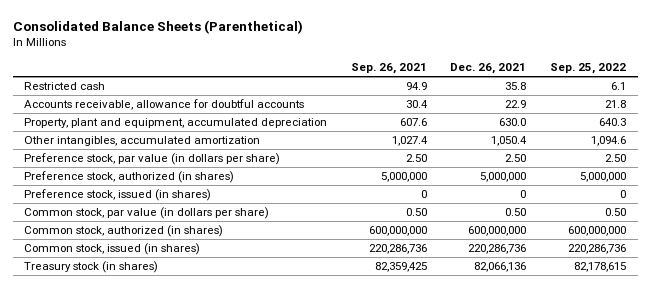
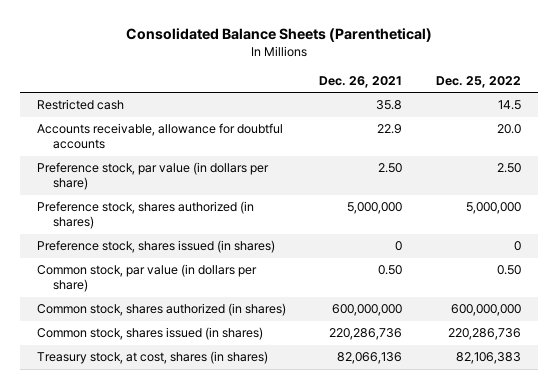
[350,63,427,75] Sep. 26, 2021 -> none
[549,63,626,75] Sep. 25, 2022 -> none
none -> [436,75,522,88] Dec. 25, 2022
[24,118,328,129] Property, plant and equipment, accumulated depreciation -> none
[24,136,261,147] Other intangibles, accumulated amortization -> none
[24,171,235,184] Preference stock, authorized (in shares) -> [36,201,254,230] Preference stock, shares authorized (in shares)
[24,189,212,202] Preference stock, issued (in shares) -> [36,240,275,254] Preference stock, shares issued (in shares)
[24,225,224,238] Common stock, authorized (in shares) -> [36,303,286,317] Common stock, shares authorized (in shares)
[24,243,201,256] Common stock, issued (in shares) -> [36,327,263,341] Common stock, shares issued (in shares)
[24,261,159,274] Treasury stock (in shares) -> [36,351,268,365] Treasury stock, at cost, shares (in shares)

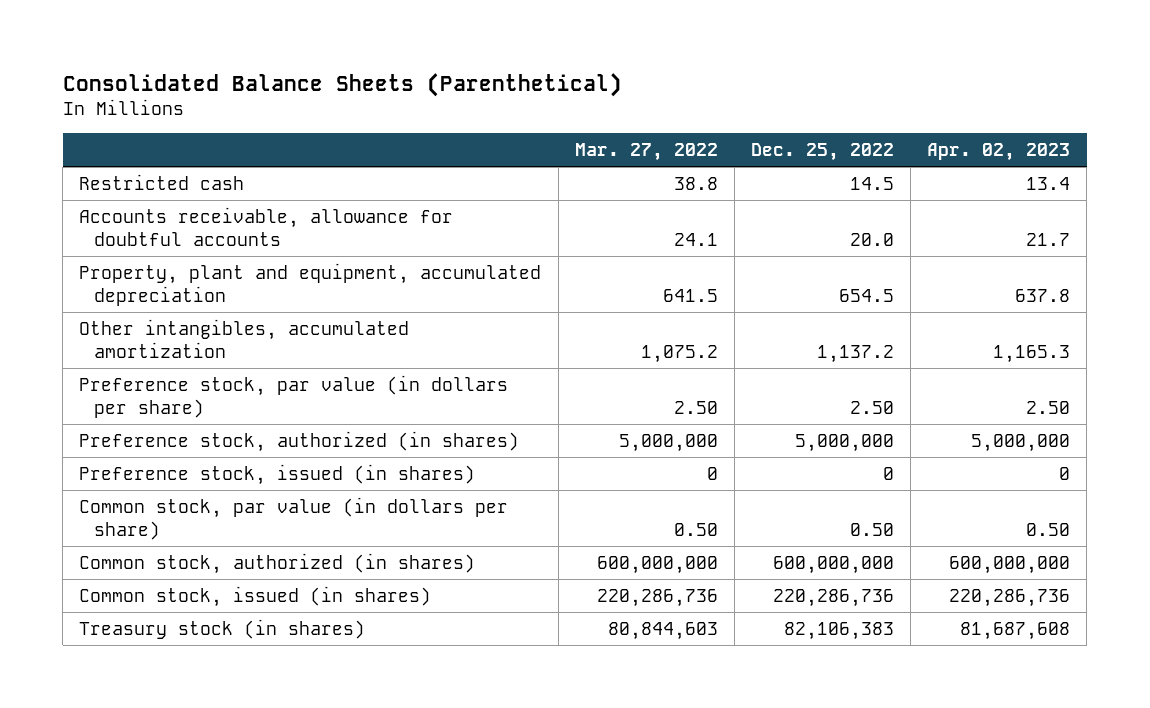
[319,75,403,88] Dec. 26, 2021 -> none
none -> [574,142,718,161] Mar. 27, 2022
none -> [927,142,1071,161] Apr. 02, 2023
none -> [79,262,542,306] Property, plant and equipment, accumulated depreciation
none -> [79,318,410,358] Other intangibles, accumulated amortization
[36,201,254,230] Preference stock, shares authorized (in shares) -> [79,430,520,452] Preference stock, authorized (in shares)
[36,240,275,254] Preference stock, shares issued (in shares) -> [79,463,476,485] Preference stock, issued (in shares)
[36,303,286,317] Common stock, shares authorized (in shares) -> [79,552,476,574] Common stock, authorized (in shares)
[36,327,263,341] Common stock, shares issued (in shares) -> [79,585,432,607] Common stock, issued (in shares)
[36,351,268,365] Treasury stock, at cost, shares (in shares) -> [79,618,366,639] Treasury stock (in shares)

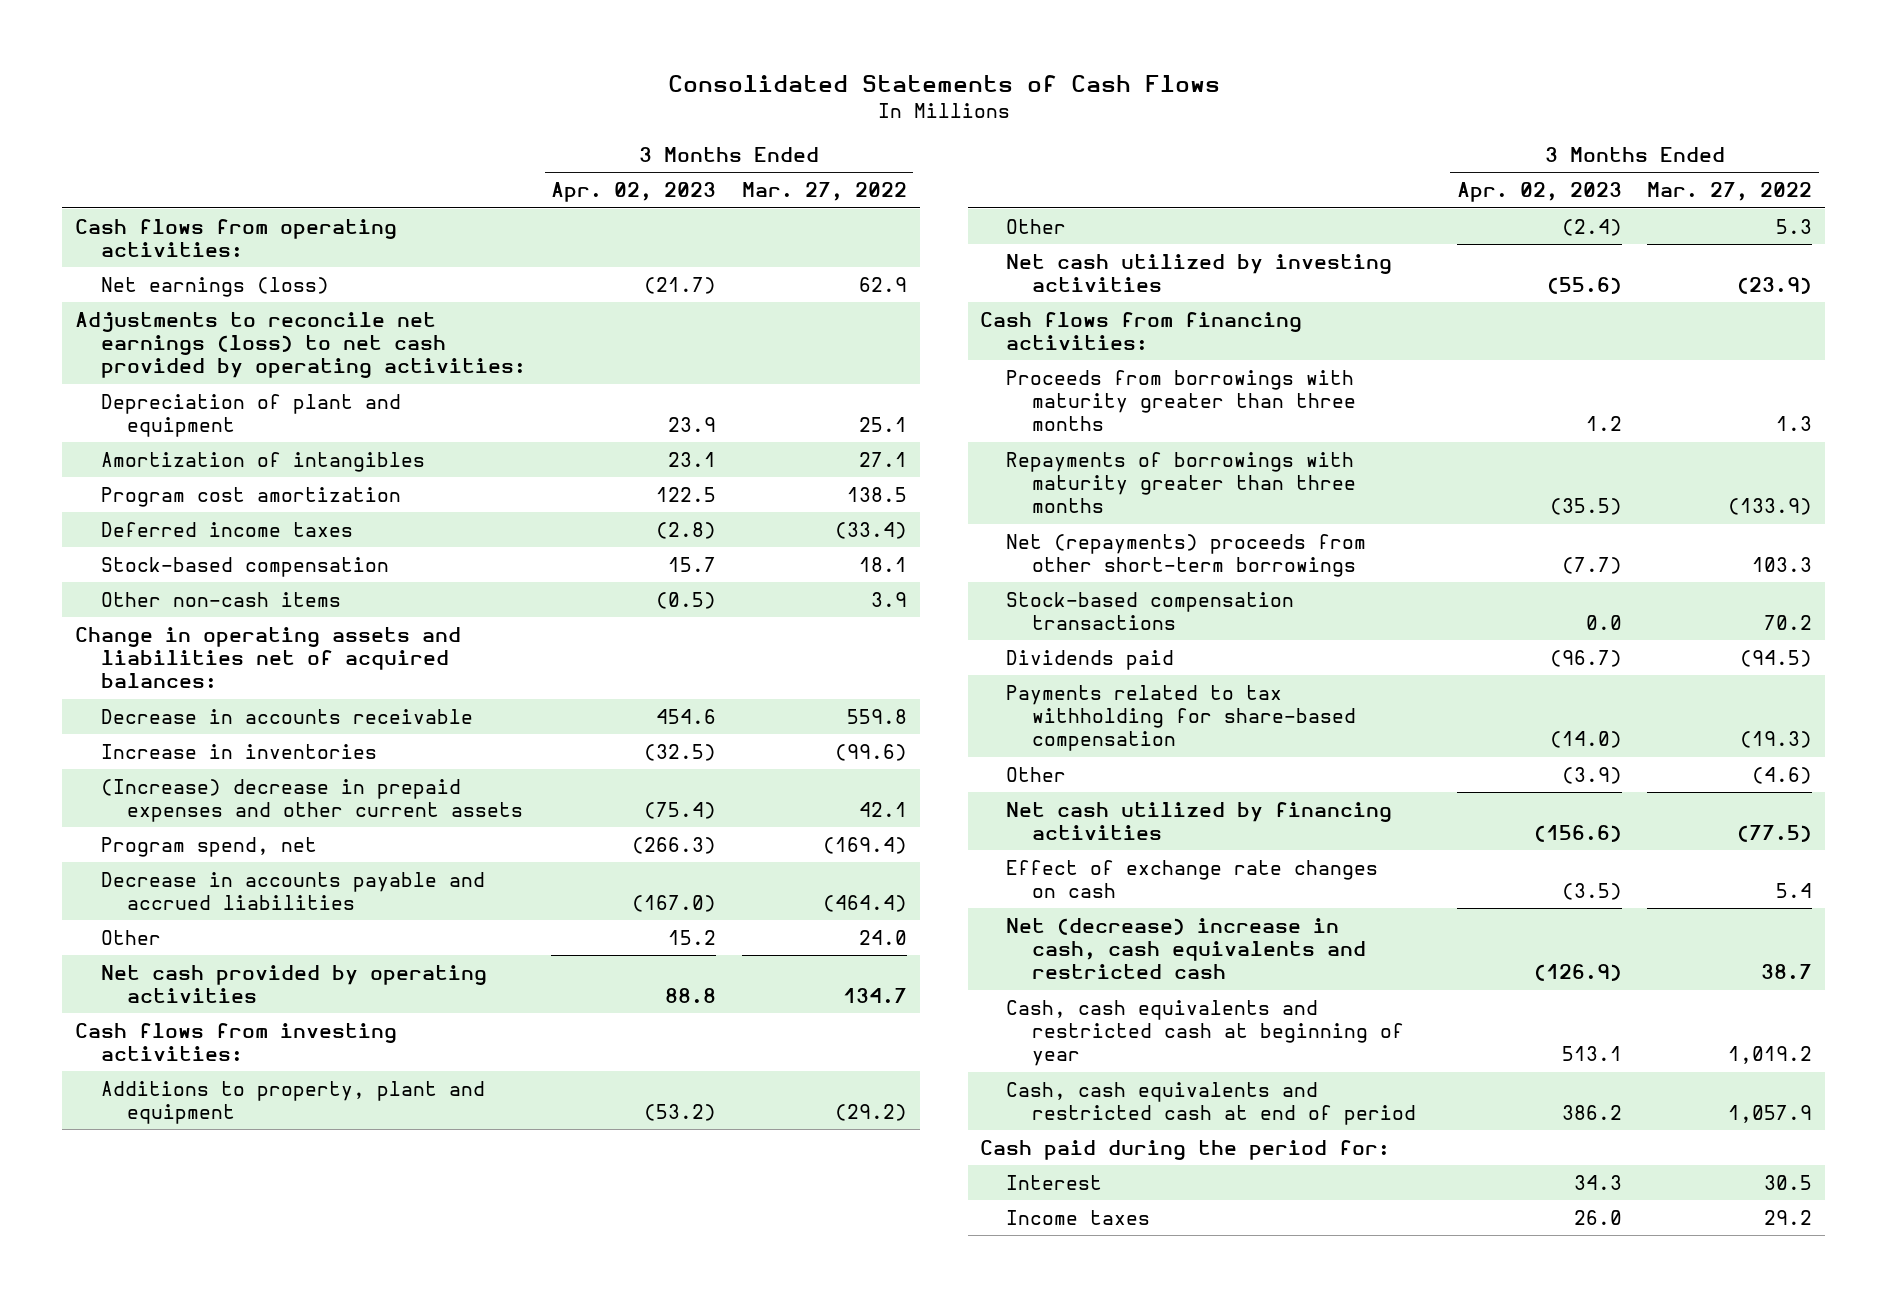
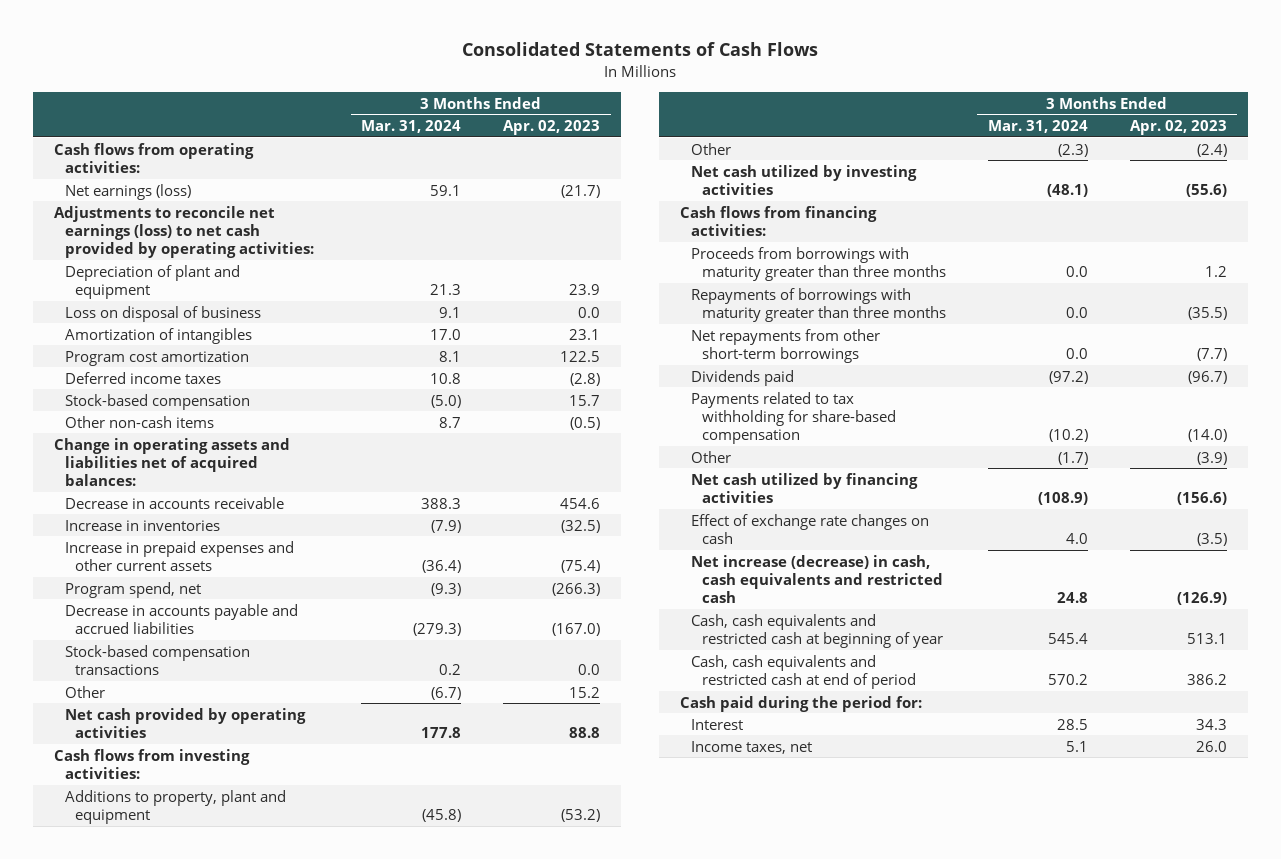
[741,182,907,202] Mar. 27, 2022 -> none
none -> [361,119,462,133] Mar. 31, 2024
none -> [64,305,261,322] Loss on disposal of business
[100,778,523,823] (Increase) decrease in prepaid expenses and other current assets -> [64,540,294,571] Increase in prepaid expenses and other current assets
[1006,591,1295,631] Stock-based compensation transactions -> [64,644,250,675] Stock-based compensation transactions
[1006,533,1367,578] Net (repayments) proceeds from other short-term borrowings -> [691,328,881,363] Net repayments from other short-term borrowings
[1006,917,1367,980] Net (decrease) increase in cash, cash equivalents and restricted cash -> [691,554,943,604] Net increase (decrease) in cash, cash equivalents and restricted cash
[1006,1209,1151,1225] Income taxes -> [691,740,813,754] Income taxes, net

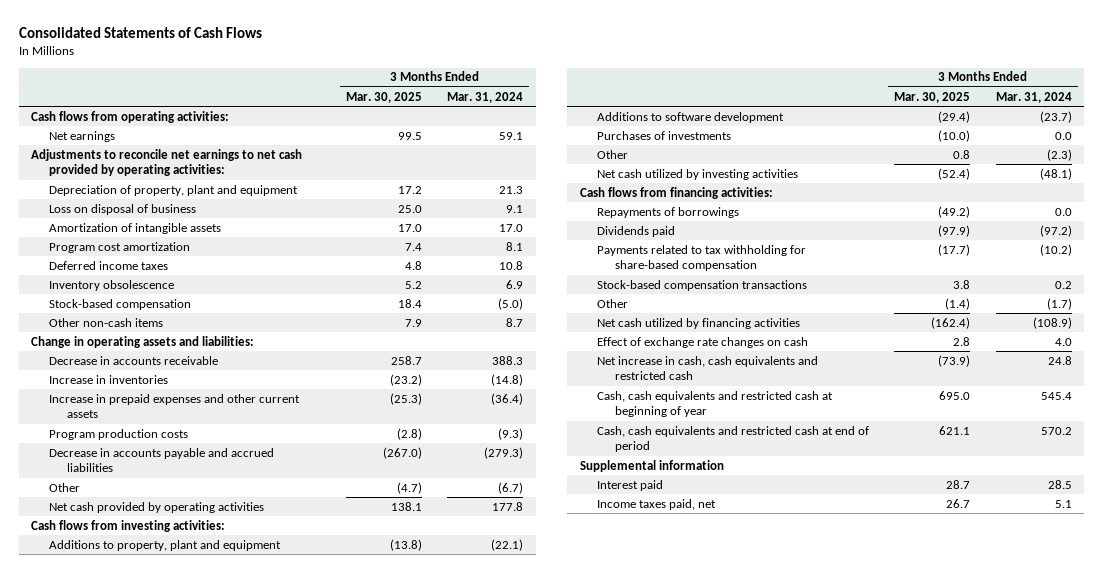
[503,119,601,135] Apr. 02, 2023 -> none
none -> [346,91,423,103] Mar. 30, 2025
[64,183,191,200] Net earnings (loss) -> [49,130,116,142] Net earnings
[53,205,314,259] Adjustments to reconcile net earnings (loss) to net cash provided by operating activities: -> [31,148,303,177] Adjustments to reconcile net earnings to net cash provided by operating activities:
[64,264,240,299] Depreciation of plant and equipment -> [49,184,299,196] Depreciation of property, plant and equipment
[64,327,252,344] Amortization of intangibles -> [49,222,222,234] Amortization of intangible assets
none -> [49,279,175,291] Inventory obsolescence
[53,437,290,487] Change in operating assets and liabilities net of acquired balances: -> [31,335,255,348] Change in operating assets and liabilities:
[431,519,462,533] (7.9) -> [491,373,524,386] (14.8)
[64,581,201,598] Program spend, net -> [49,428,189,440] Program production costs
[422,808,462,822] (45.8) -> [491,538,524,551] (22.1)
none -> [597,111,785,123] Additions to software development
none -> [597,130,732,140] Purchases of investments
[691,246,946,281] Proceeds from borrowings with maturity greater than three months -> none
[691,287,946,322] Repayments of borrowings with maturity greater than three months -> none
[691,328,881,363] Net repayments from other short-term borrowings -> none
none -> [597,206,740,218] Repayments of borrowings
[64,644,250,675] Stock-based compensation transactions -> [597,279,808,291] Stock-based compensation transactions
[691,554,943,604] Net increase (decrease) in cash, cash equivalents and restricted cash -> [597,355,819,381] Net increase in cash, cash equivalents and restricted cash
[680,695,923,712] Cash paid during the period for: -> none
none -> [579,459,724,472] Supplemental information
[691,718,744,730] Interest -> [597,479,664,491] Interest paid
[691,740,813,754] Income taxes, net -> [597,498,717,510] Income taxes paid, net

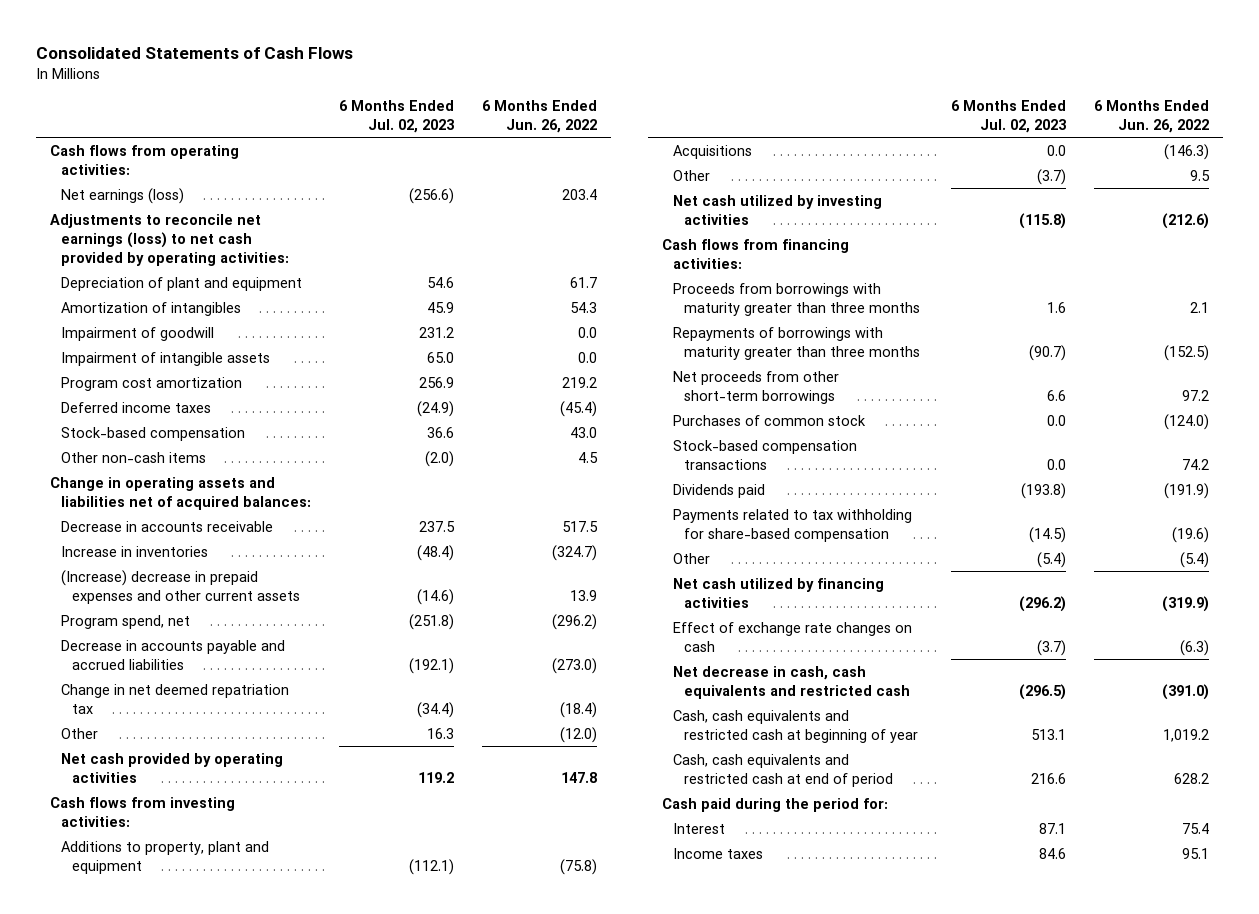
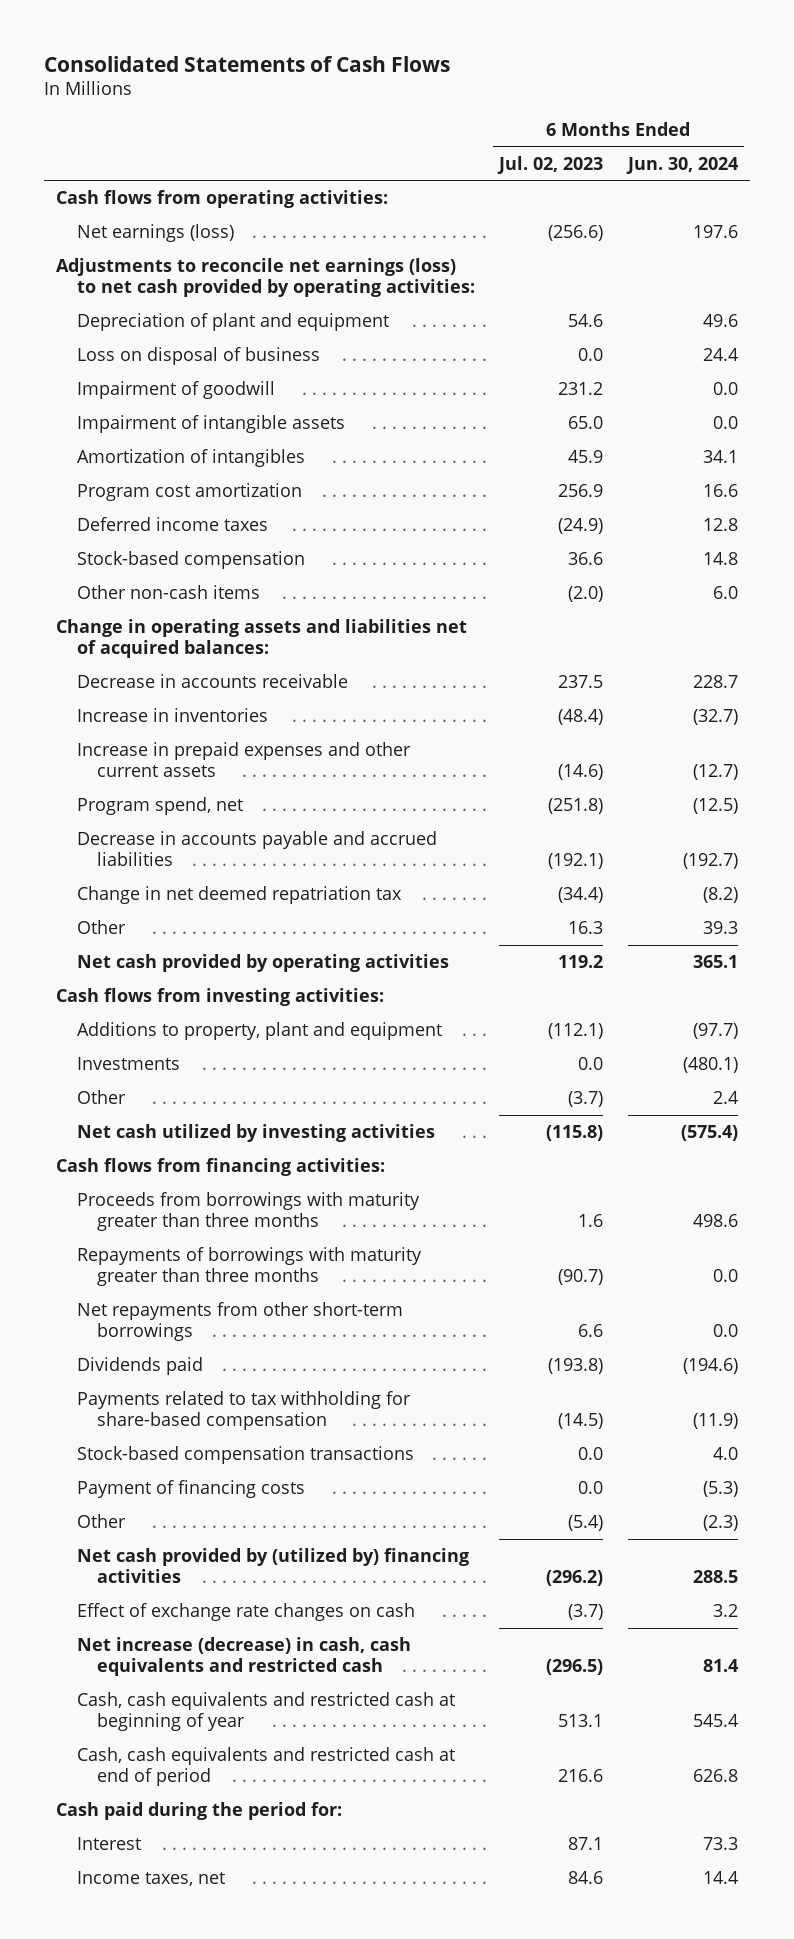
[482,100,598,133] 6 Months Ended Jun. 26, 2022 -> none
none -> [625,156,738,174] Jun. 30, 2024
none -> [76,347,320,366] Loss on disposal of business
[61,301,242,316] Amortization of intangibles -> [76,449,305,468] Amortization of intangibles
[61,569,301,604] (Increase) decrease in prepaid expenses and other current assets -> [76,742,411,778] Increase in prepaid expenses and other current assets
[672,144,752,159] Acquisitions -> none
none -> [76,1057,180,1071] Investments
[672,414,866,426] Purchases of common stock -> none
[672,370,839,404] Net proceeds from other short-term borrowings -> [76,1302,403,1342] Net repayments from other short-term borrowings
[672,439,857,470] Stock-based compensation transactions -> [76,1446,414,1465] Stock-based compensation transactions
none -> [76,1480,305,1499] Payment of financing costs
[672,577,884,608] Net cash utilized by financing activities -> [76,1548,469,1584] Net cash provided by (utilized by) financing activities
[672,665,911,699] Net decrease in cash, cash equivalents and restricted cash -> [76,1637,411,1677] Net increase (decrease) in cash, cash equivalents and restricted cash
[672,847,763,859] Income taxes -> [76,1871,225,1887] Income taxes, net

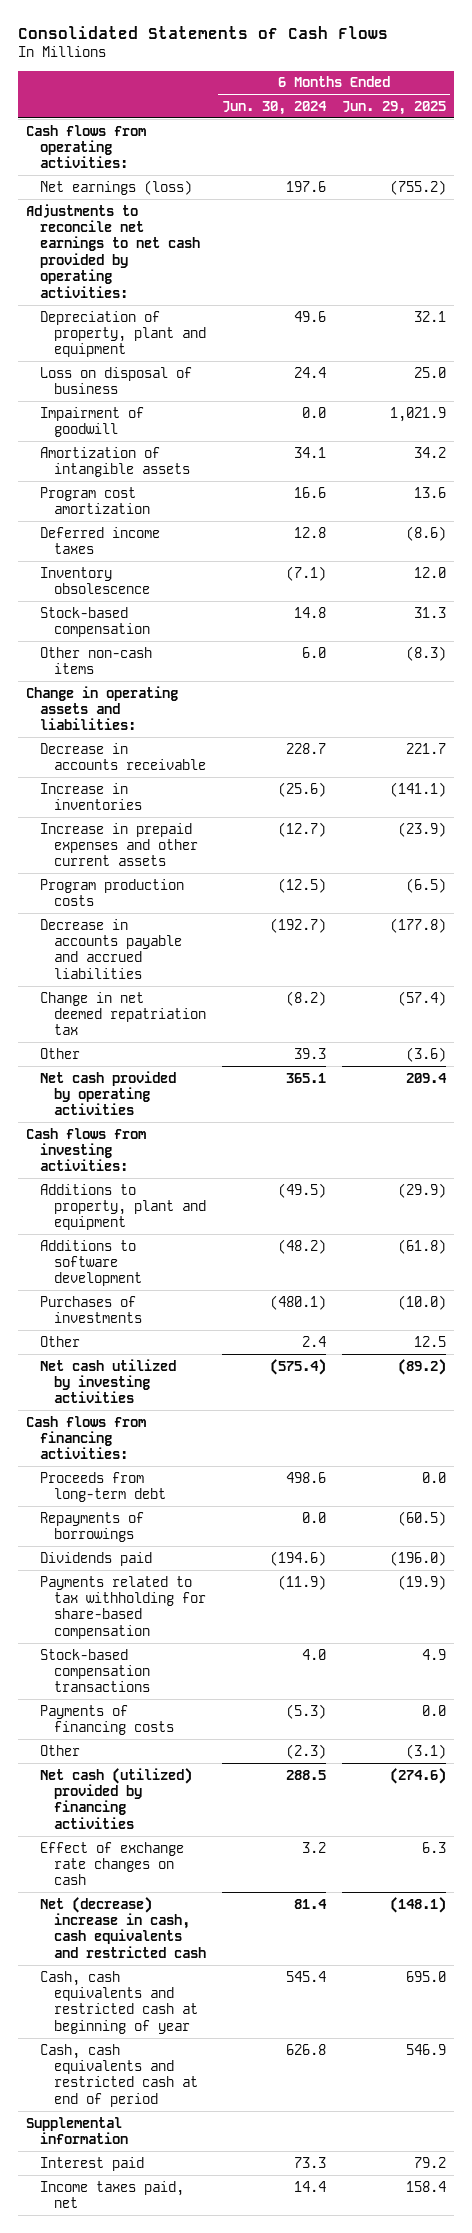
[497,155,604,174] Jul. 02, 2023 -> none
none -> [342,100,447,115] Jun. 29, 2025
[56,258,475,298] Adjustments to reconcile net earnings (loss) to net cash provided by operating activities: -> [25,203,200,298] Adjustments to reconcile net earnings to net cash provided by operating activities:
[76,313,389,332] Depreciation of plant and equipment -> [39,310,206,358] Depreciation of property, plant and equipment
[76,415,345,434] Impairment of intangible assets -> none
[76,449,305,468] Amortization of intangibles -> [39,446,190,478] Amortization of intangible assets
none -> [39,566,150,595] Inventory obsolescence
[56,619,468,659] Change in operating assets and liabilities net of acquired balances: -> [25,685,178,731] Change in operating assets and liabilities:
[692,709,738,726] (32.7) -> [277,781,326,797] (25.6)
[76,797,243,816] Program spend, net -> [39,878,184,907] Program production costs
[692,1023,738,1040] (97.7) -> [277,1182,326,1198] (49.5)
none -> [39,1239,142,1287] Additions to software development
[76,1057,180,1071] Investments -> [39,1295,142,1324] Purchases of investments
[76,1247,422,1287] Repayments of borrowings with maturity greater than three months -> none
[76,1302,403,1342] Net repayments from other short-term borrowings -> none
[76,1192,420,1232] Proceeds from borrowings with maturity greater than three months -> [39,1471,166,1503] Proceeds from long-term debt
none -> [39,1511,144,1543] Repayments of borrowings
[76,1480,305,1499] Payment of financing costs -> [39,1704,174,1736] Payments of financing costs
[76,1548,469,1584] Net cash provided by (utilized by) financing activities -> [39,1767,192,1829] Net cash (utilized) provided by financing activities
[76,1637,411,1677] Net increase (decrease) in cash, cash equivalents and restricted cash -> [39,1896,206,1958] Net (decrease) increase in cash, cash equivalents and restricted cash
[56,1802,343,1821] Cash paid during the period for: -> none
none -> [25,2116,128,2145] Supplemental information
[76,1837,141,1851] Interest -> [39,2156,144,2171] Interest paid
[76,1871,225,1887] Income taxes, net -> [39,2180,184,2209] Income taxes paid, net

